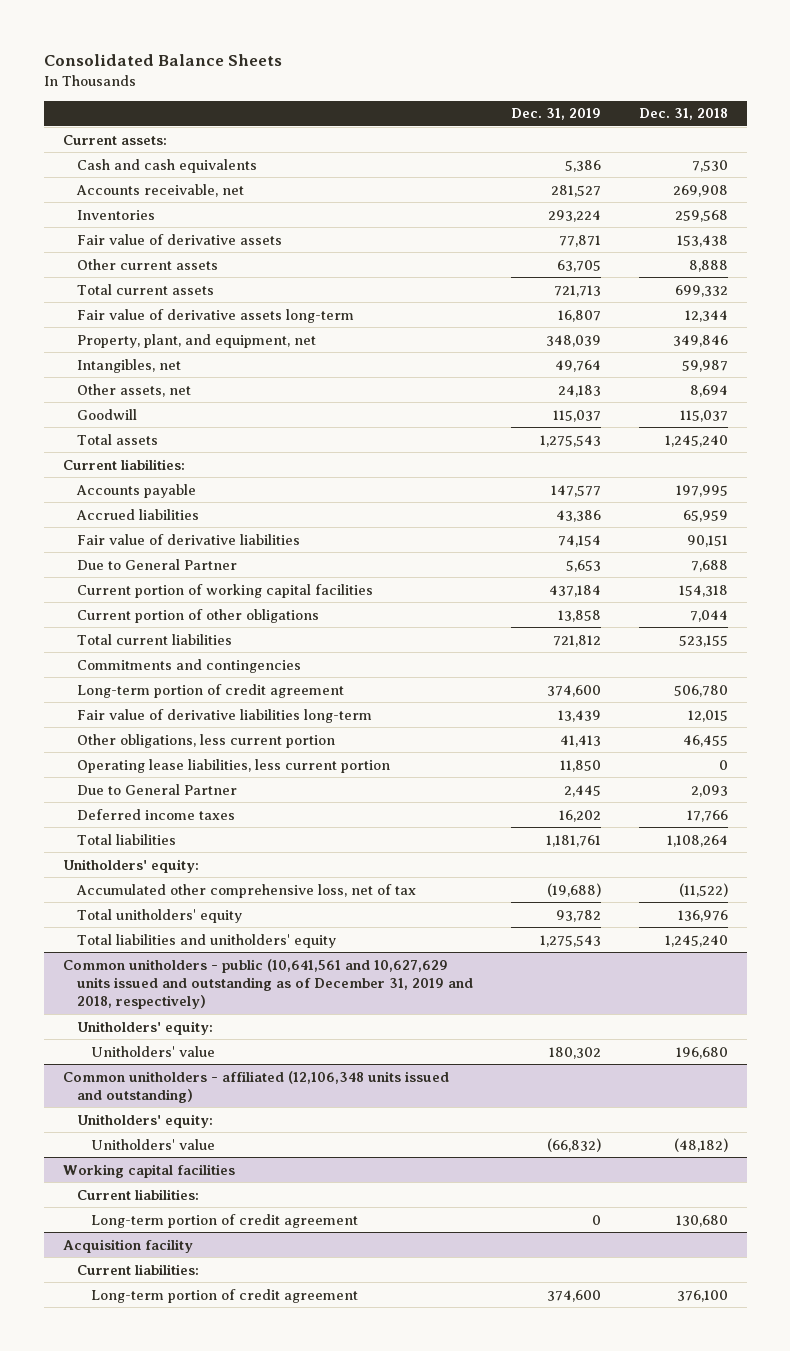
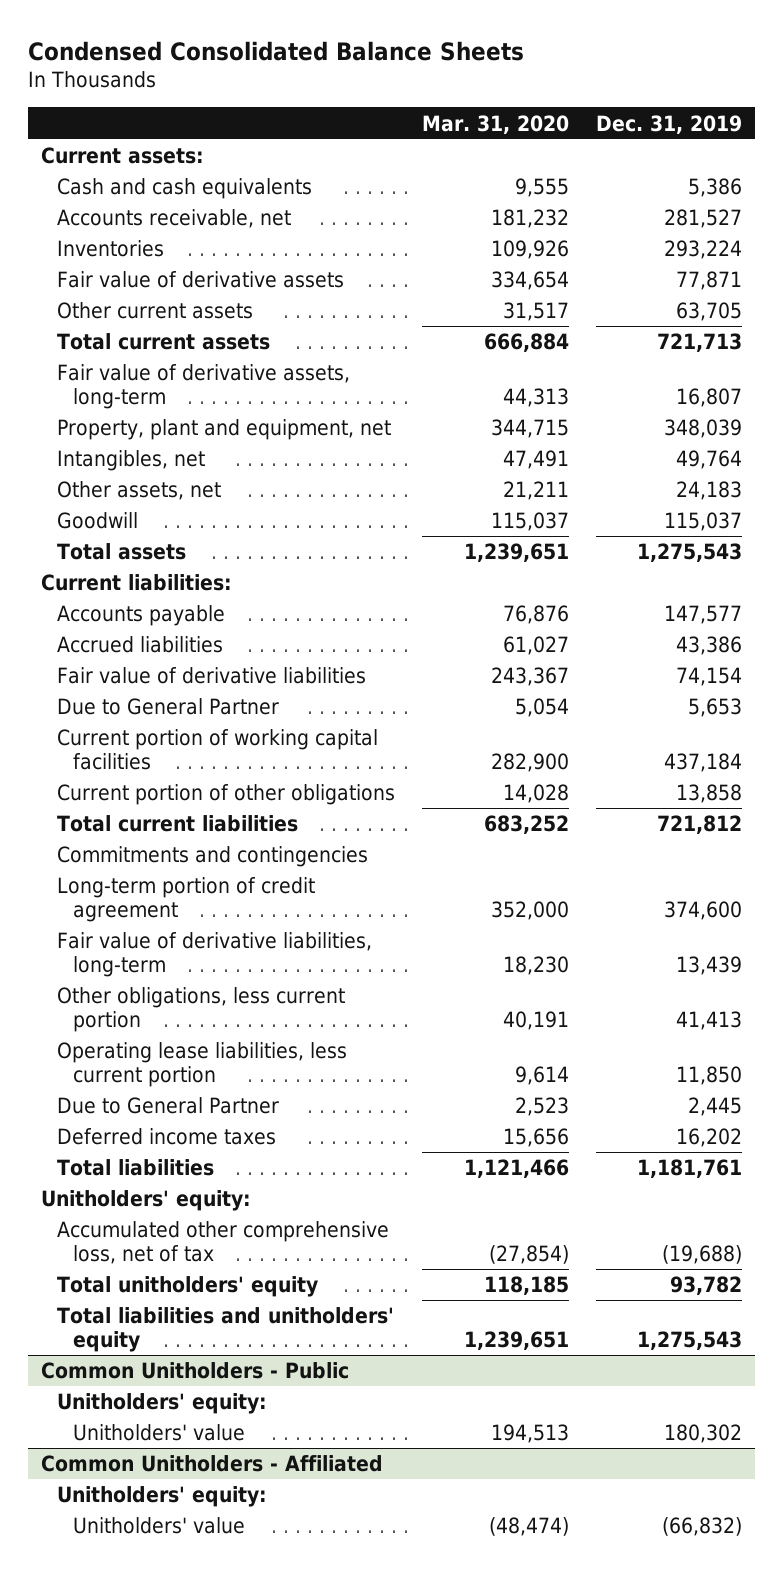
[43,54,282,67] Consolidated Balance Sheets -> [27,40,524,61] Condensed Consolidated Balance Sheets
[638,108,728,121] Dec. 31, 2018 -> none
none -> [421,114,569,134] Mar. 31, 2020
[76,308,354,323] Fair value of derivative assets long-term -> [57,364,351,410] Fair value of derivative assets, long-term
[76,333,316,348] Property, plant, and equipment, net -> [57,419,392,441] Property, plant and equipment, net
[76,708,372,723] Fair value of derivative liabilities long-term -> [57,932,373,978] Fair value of derivative liabilities, long-term
[62,958,473,1010] Common unitholders - public (10,641,561 and 10,627,629 units issued and outstanding as of December 31, 2019 and 2018, respectively) -> [41,1362,350,1380] Common Unitholders - Public
[62,1070,449,1103] Common unitholders - affiliated (12,106,348 units issued and outstanding) -> [41,1455,384,1473] Common Unitholders - Affiliated
[62,1163,235,1178] Working capital facilities -> none
[76,1188,199,1200] Current liabilities: -> none
[91,1213,359,1228] Long-term portion of credit agreement -> none
[62,1238,193,1253] Acquisition facility -> none
[76,1263,199,1275] Current liabilities: -> none
[91,1288,359,1303] Long-term portion of credit agreement -> none

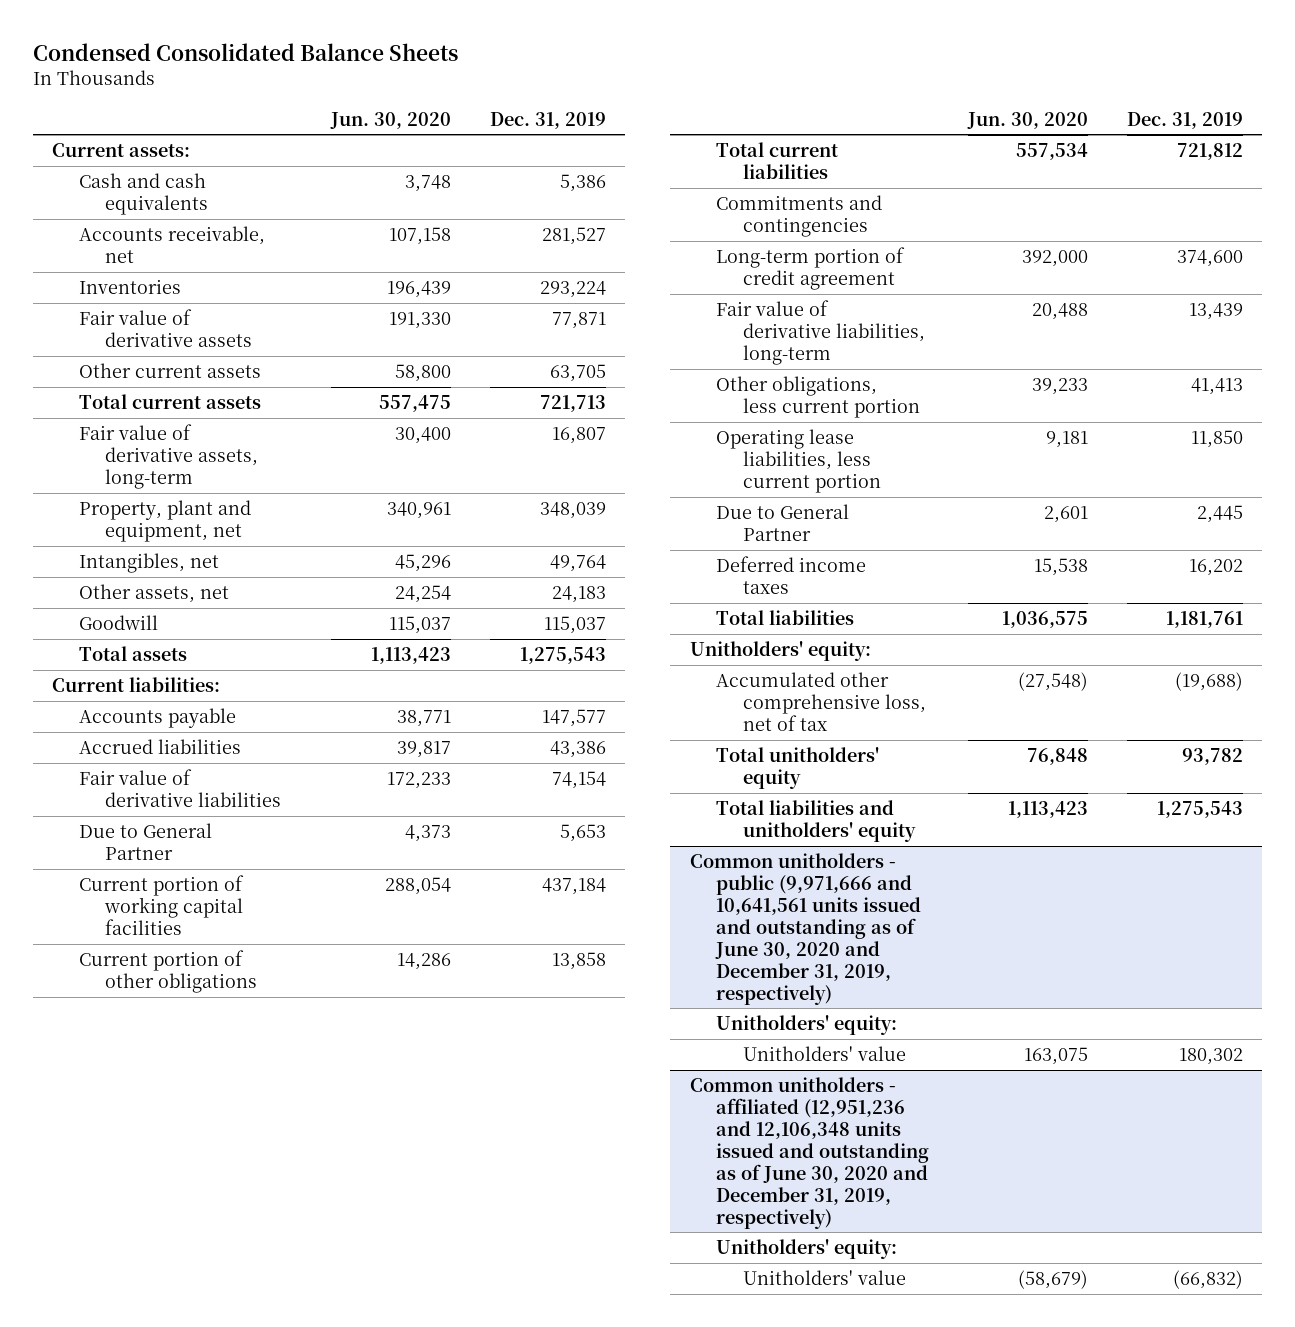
[421,114,569,134] Mar. 31, 2020 -> none
none -> [329,111,451,129] Jun. 30, 2020
[41,1362,350,1380] Common Unitholders - Public -> [689,852,922,1005] Common unitholders - public (9,971,666 and 10,641,561 units issued and outstanding as of June 30, 2020 and December 31, 2019, respectively)
[41,1455,384,1473] Common Unitholders - Affiliated -> [689,1076,930,1229] Common unitholders - affiliated (12,951,236 and 12,106,348 units issued and outstanding as of June 30, 2020 and December 31, 2019, respectively)

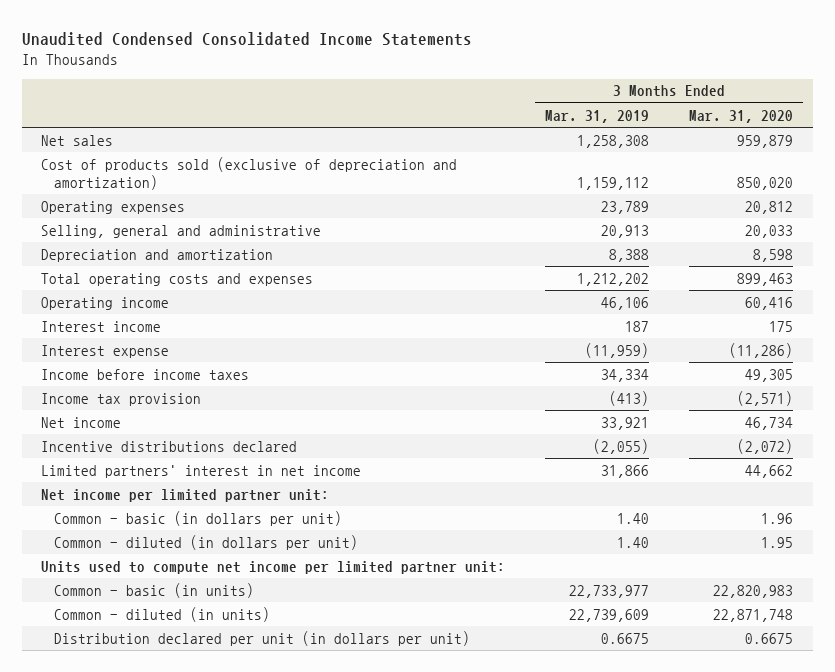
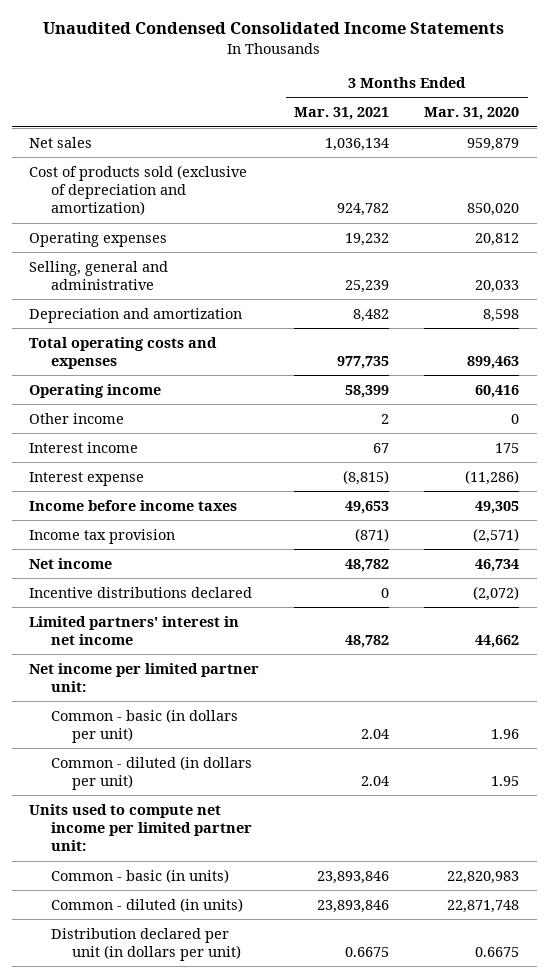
[545,109,650,123] Mar. 31, 2019 -> none
none -> [294,107,390,121] Mar. 31, 2021
none -> [29,412,125,424] Other income

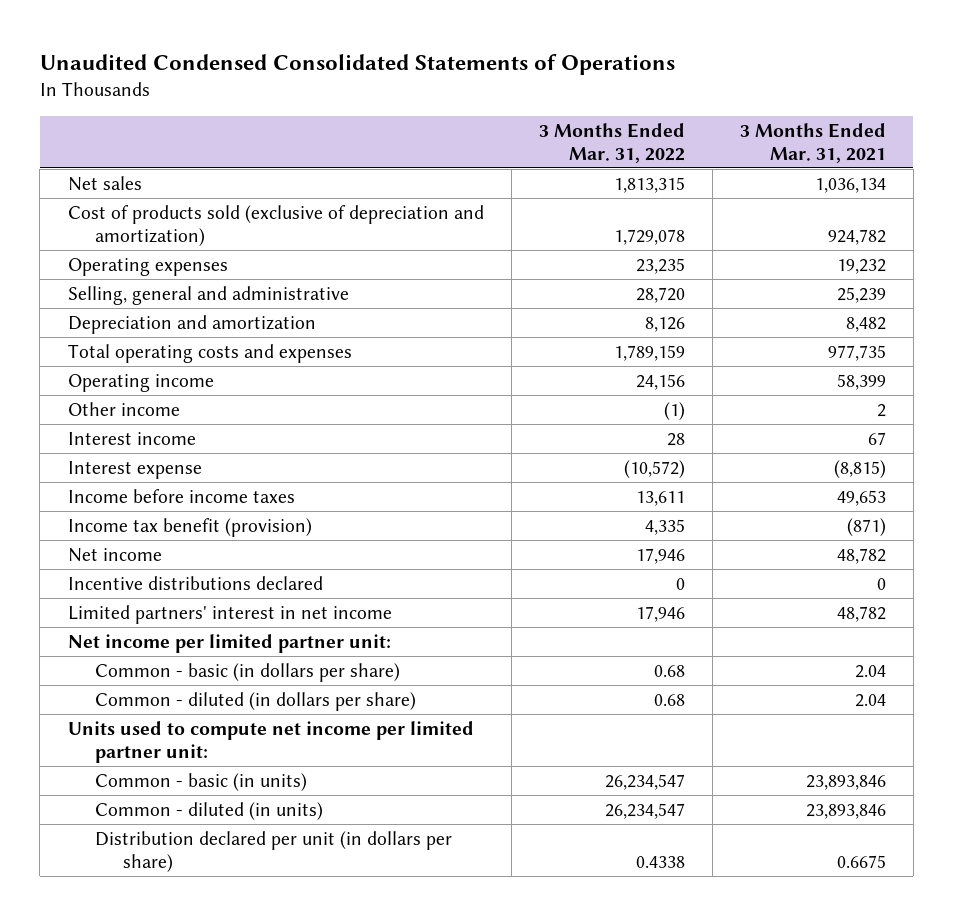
[43,22,505,35] Unaudited Condensed Consolidated Income Statements -> [39,54,675,76] Unaudited Condensed Consolidated Statements of Operations
[424,107,520,121] Mar. 31, 2020 -> none
none -> [538,122,685,163] 3 Months Ended Mar. 31, 2022
[29,528,176,544] Income tax provision -> [67,517,312,537] Income tax benefit (provision)
[50,708,238,744] Common - basic (in dollars per unit) -> [95,662,401,682] Common - basic (in dollars per share)
[50,755,252,791] Common - diluted (in dollars per unit) -> [95,691,417,711] Common - diluted (in dollars per share)
[50,927,242,962] Distribution declared per unit (in dollars per unit) -> [95,830,453,872] Distribution declared per unit (in dollars per share)

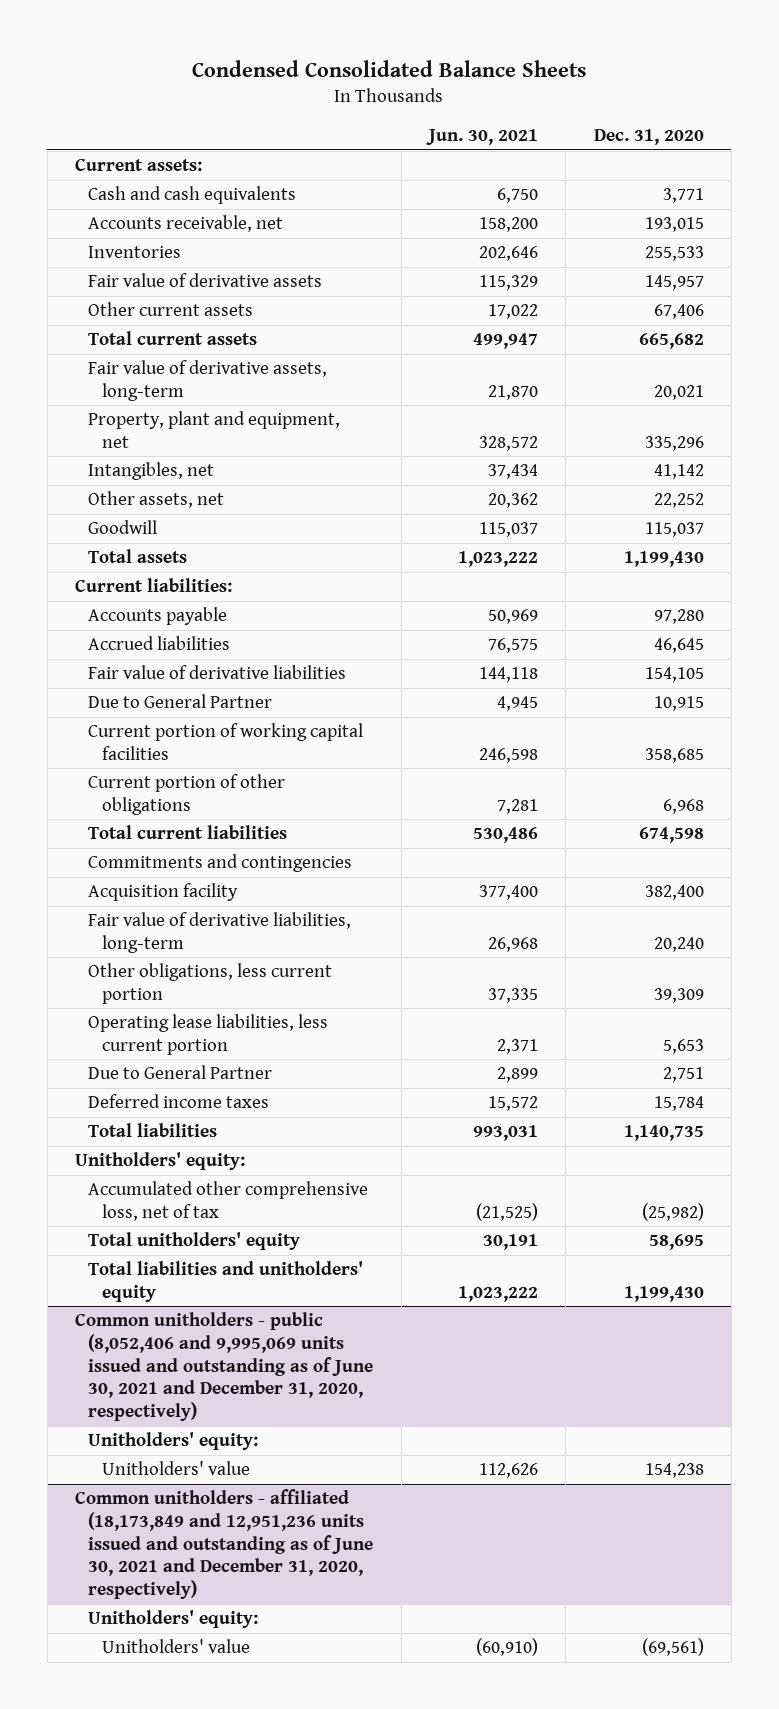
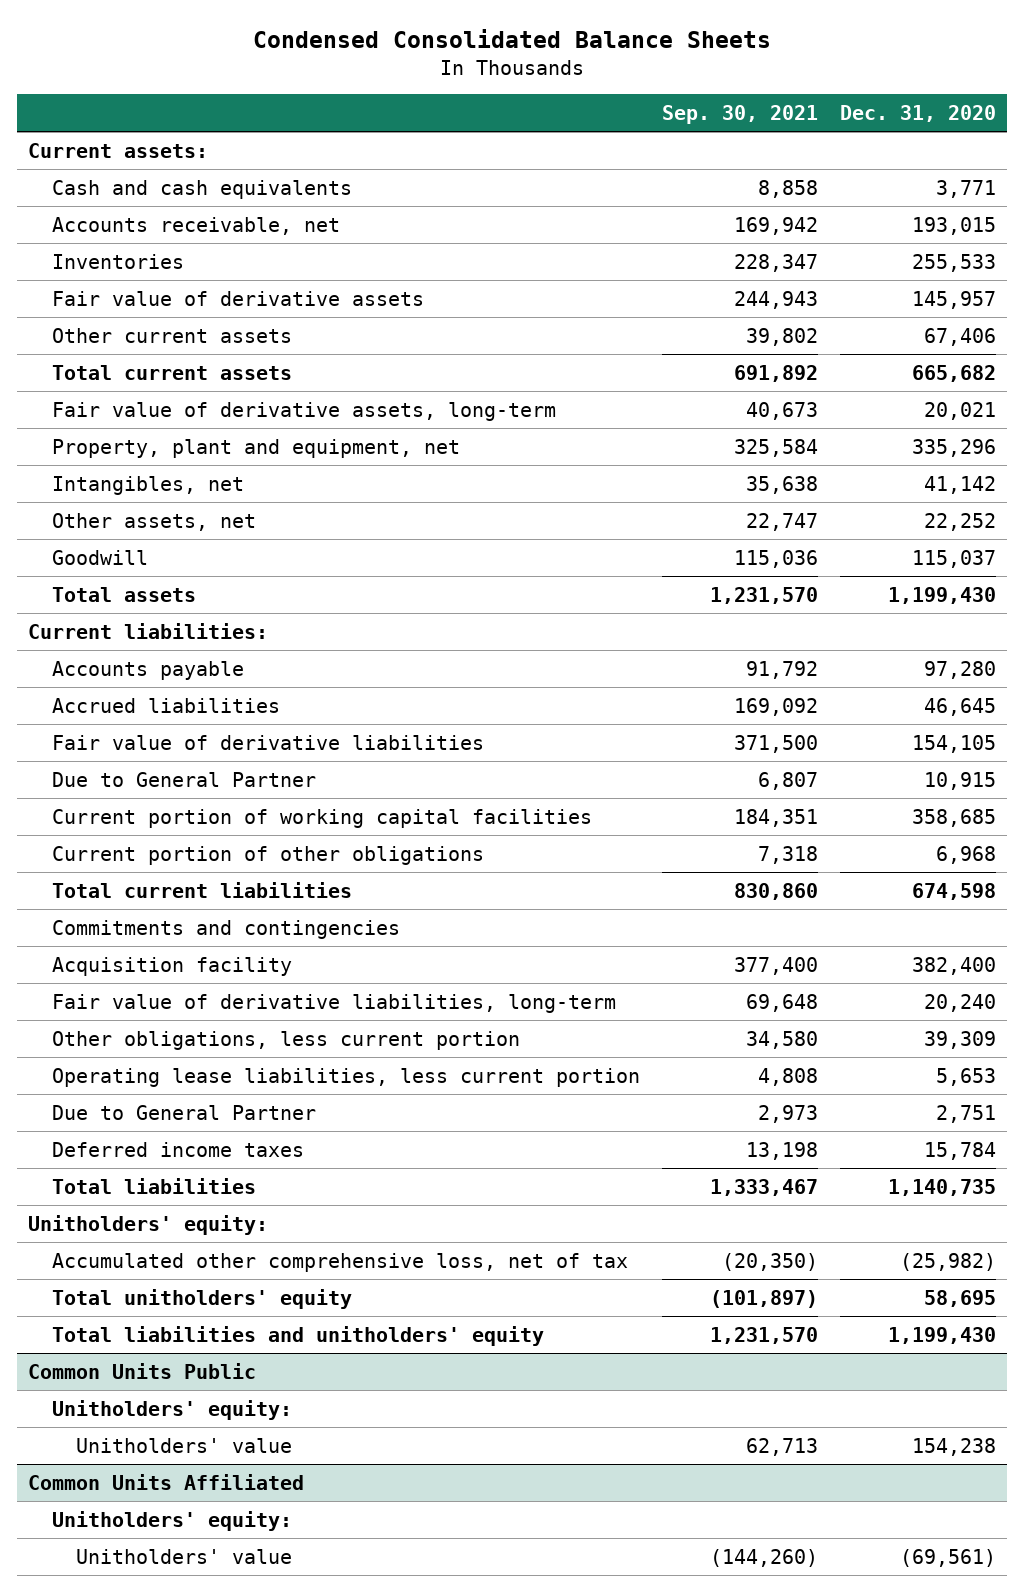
[426,129,539,146] Jun. 30, 2021 -> none
none -> [662,105,819,125] Sep. 30, 2021
[74,1312,374,1422] Common unitholders - public (8,052,406 and 9,995,069 units issued and outstanding as of June 30, 2021 and December 31, 2020, respectively) -> [28,1362,257,1379] Common Units Public
[74,1489,374,1600] Common unitholders - affiliated (18,173,849 and 12,951,236 units issued and outstanding as of June 30, 2021 and December 31, 2020, respectively) -> [28,1473,305,1490] Common Units Affiliated

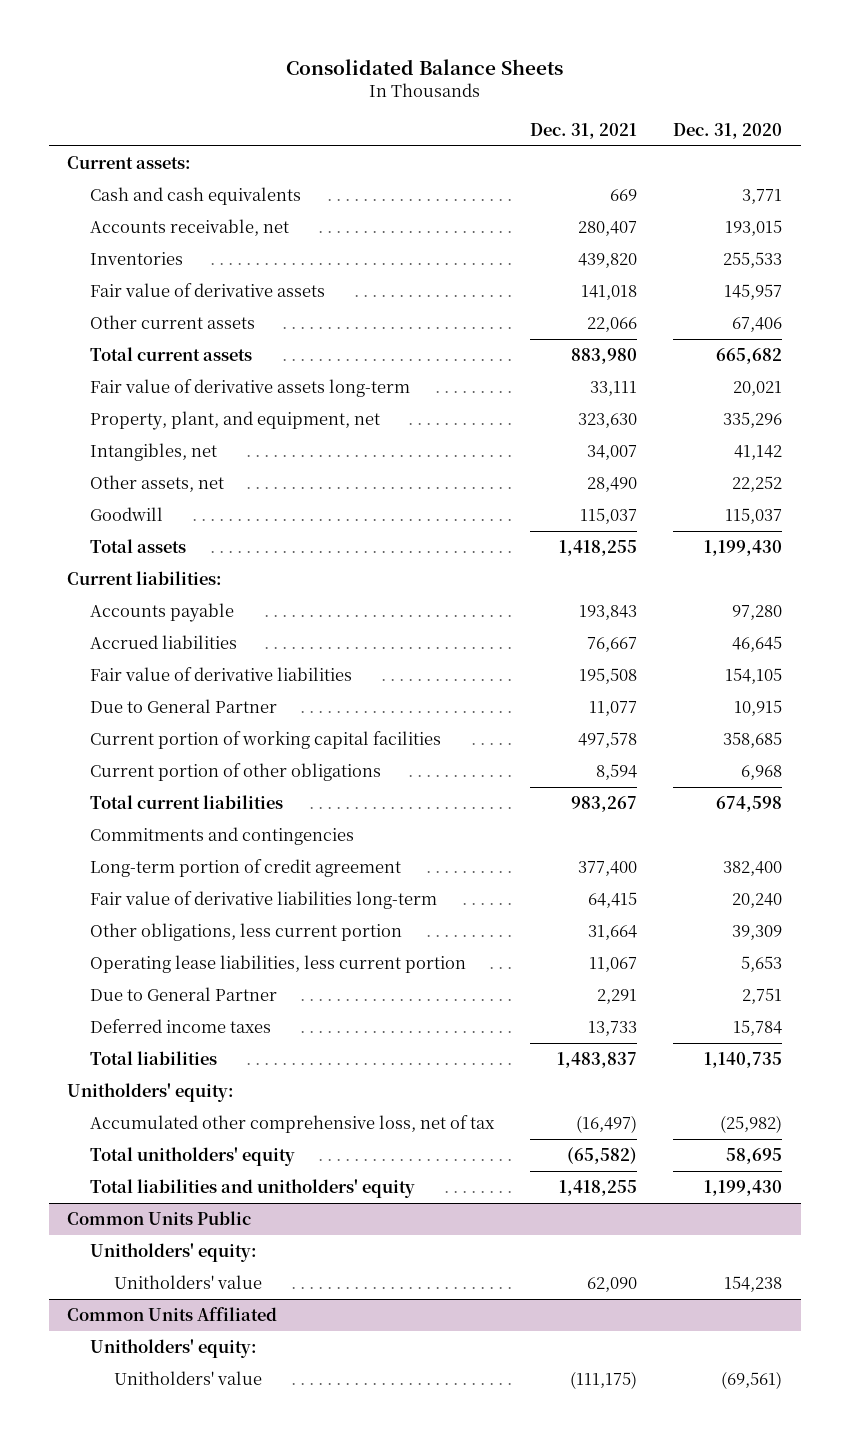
[253,29,772,49] Condensed Consolidated Balance Sheets -> [285,58,563,75] Consolidated Balance Sheets
[662,105,819,125] Sep. 30, 2021 -> none
none -> [530,122,638,139] Dec. 31, 2021
[52,401,557,421] Fair value of derivative assets, long-term -> [90,378,411,397] Fair value of derivative assets long-term
[52,438,461,458] Property, plant and equipment, net -> [90,410,381,430] Property, plant, and equipment, net
[52,956,293,976] Acquisition facility -> [90,858,402,877] Long-term portion of credit agreement
[52,993,617,1013] Fair value of derivative liabilities, long-term -> [90,890,438,909] Fair value of derivative liabilities long-term

